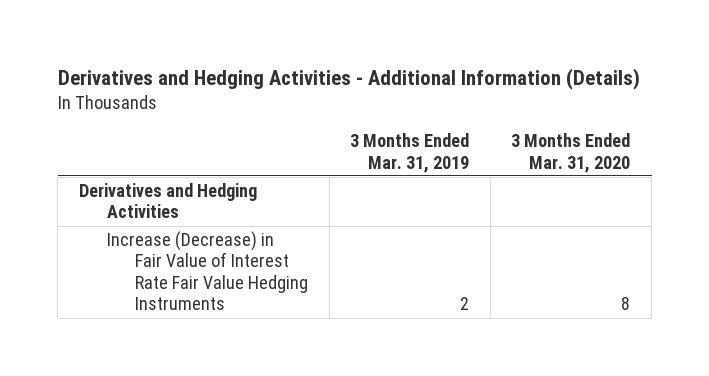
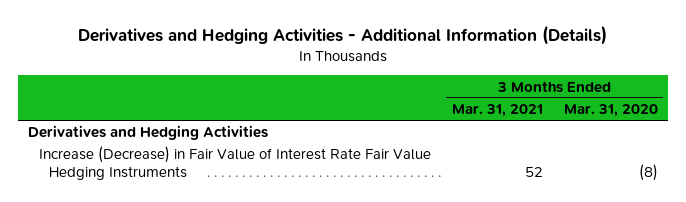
[350,133,470,173] 3 Months Ended Mar. 31, 2019 -> none
none -> [451,103,543,117] Mar. 31, 2021
[621,297,631,311] 8 -> [638,164,658,182] (8)

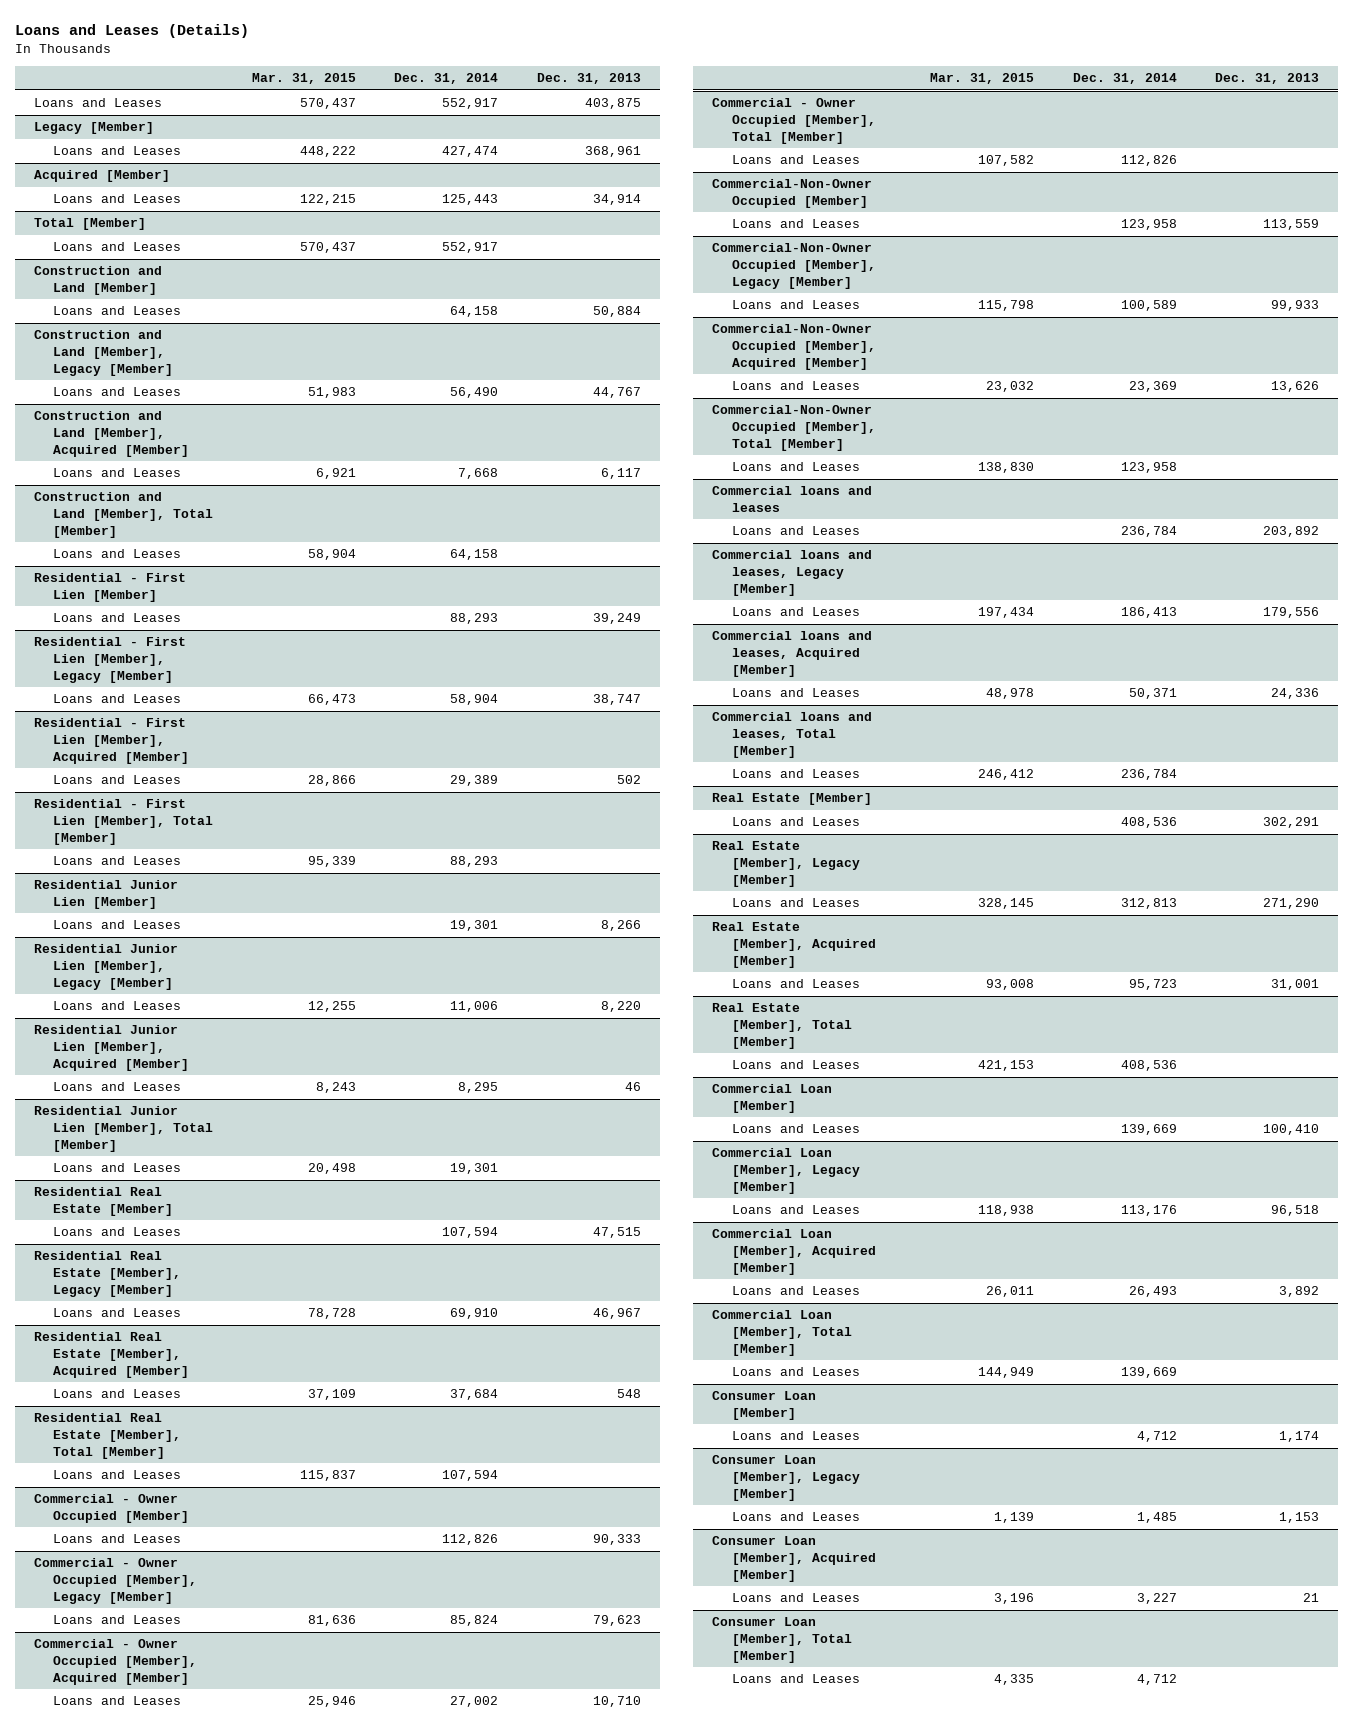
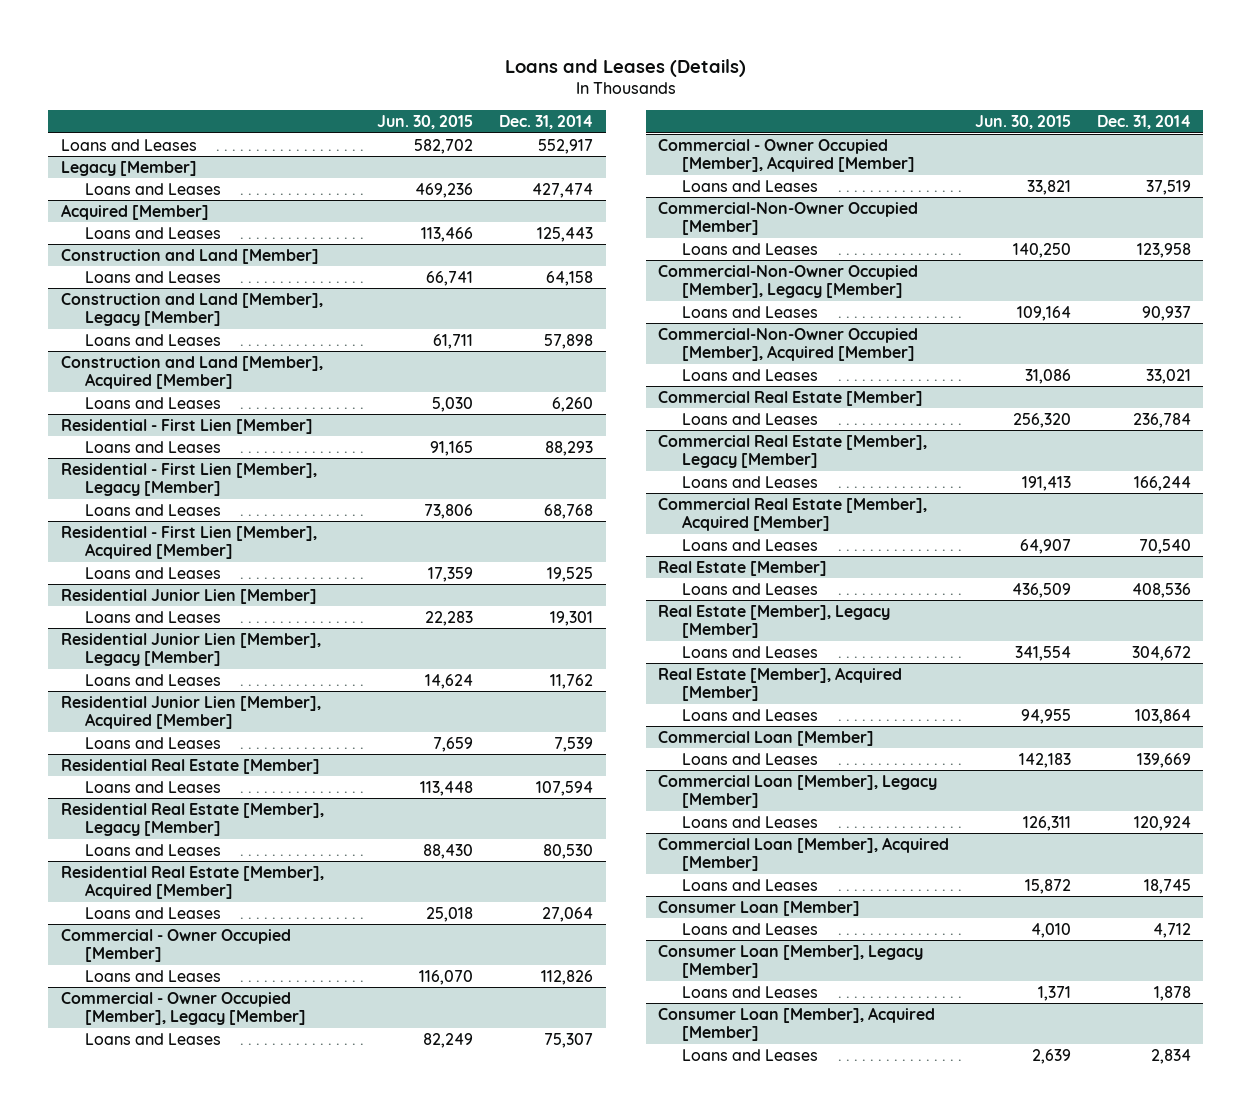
[251,73,356,85] Mar. 31, 2015 -> none
[536,73,641,85] Dec. 31, 2013 -> none
none -> [377,115,474,130] Jun. 30, 2015
[33,218,146,231] Total [Member] -> none
[53,242,182,252] Loans and Leases -> none
[450,387,499,399] 56,490 -> [543,333,593,349] 57,898
[33,492,214,538] Construction and Land [Member], Total [Member] -> none
[53,549,182,559] Loans and Leases -> none
[458,468,499,480] 7,668 -> [551,396,593,412] 6,260
[450,694,499,706] 58,904 -> [543,503,593,519] 68,768
[33,799,214,845] Residential - First Lien [Member], Total [Member] -> none
[53,856,182,866] Loans and Leases -> none
[450,775,499,787] 29,389 -> [546,566,593,582] 19,525
[450,1001,499,1013] 11,006 -> [549,673,593,689] 11,762
[33,1106,214,1152] Residential Junior Lien [Member], Total [Member] -> none
[53,1163,182,1173] Loans and Leases -> none
[458,1082,499,1094] 8,295 -> [553,736,593,752] 7,539
[450,1308,499,1320] 69,910 -> [542,843,593,859] 80,530
[33,1413,182,1459] Residential Real Estate [Member], Total [Member] -> none
[53,1470,182,1480] Loans and Leases -> none
[450,1389,499,1401] 37,684 -> [541,906,593,922] 27,064
[450,1615,499,1627] 85,824 -> [543,1032,593,1048] 75,307
[712,98,876,144] Commercial - Owner Occupied [Member], Total [Member] -> none
[731,155,860,165] Loans and Leases -> none
[450,1696,499,1708] 27,002 -> [1145,179,1191,195] 37,519
[1120,300,1177,312] 100,589 -> [1141,305,1191,321] 90,937
[712,405,876,451] Commercial-Non-Owner Occupied [Member], Total [Member] -> none
[731,462,860,472] Loans and Leases -> none
[731,526,860,536] Loans and Leases -> none
[712,550,873,596] Commercial loans and leases, Legacy [Member] -> none
[731,607,860,617] Loans and Leases -> none
[712,631,873,677] Commercial loans and leases, Acquired [Member] -> none
[731,688,860,698] Loans and Leases -> none
[712,712,873,758] Commercial loans and leases, Total [Member] -> none
[1128,381,1177,393] 23,369 -> [1145,368,1191,384] 33,021
[712,486,873,512] Commercial loans and leases -> [658,390,924,406] Commercial Real Estate [Member]
none -> [658,434,928,469] Commercial Real Estate [Member], Legacy [Member]
none -> [682,475,819,488] Loans and Leases
none -> [658,497,928,532] Commercial Real Estate [Member], Acquired [Member]
none -> [682,538,819,551] Loans and Leases
[1120,898,1177,910] 312,813 -> [1131,645,1191,661] 304,672
[712,1003,852,1049] Real Estate [Member], Total [Member] -> none
[731,1060,860,1070] Loans and Leases -> none
[1128,979,1177,991] 95,723 -> [1134,708,1191,724] 103,864
[1120,1205,1177,1217] 113,176 -> [1133,815,1191,831] 120,924
[712,1310,852,1356] Commercial Loan [Member], Total [Member] -> none
[731,1367,860,1377] Loans and Leases -> none
[1128,1286,1177,1298] 26,493 -> [1143,878,1191,894] 18,745
[1136,1512,1177,1524] 1,485 -> [1153,985,1191,1001] 1,878
[712,1617,852,1663] Consumer Loan [Member], Total [Member] -> none
[731,1674,860,1684] Loans and Leases -> none
[1136,1593,1177,1605] 3,227 -> [1150,1048,1191,1064] 2,834

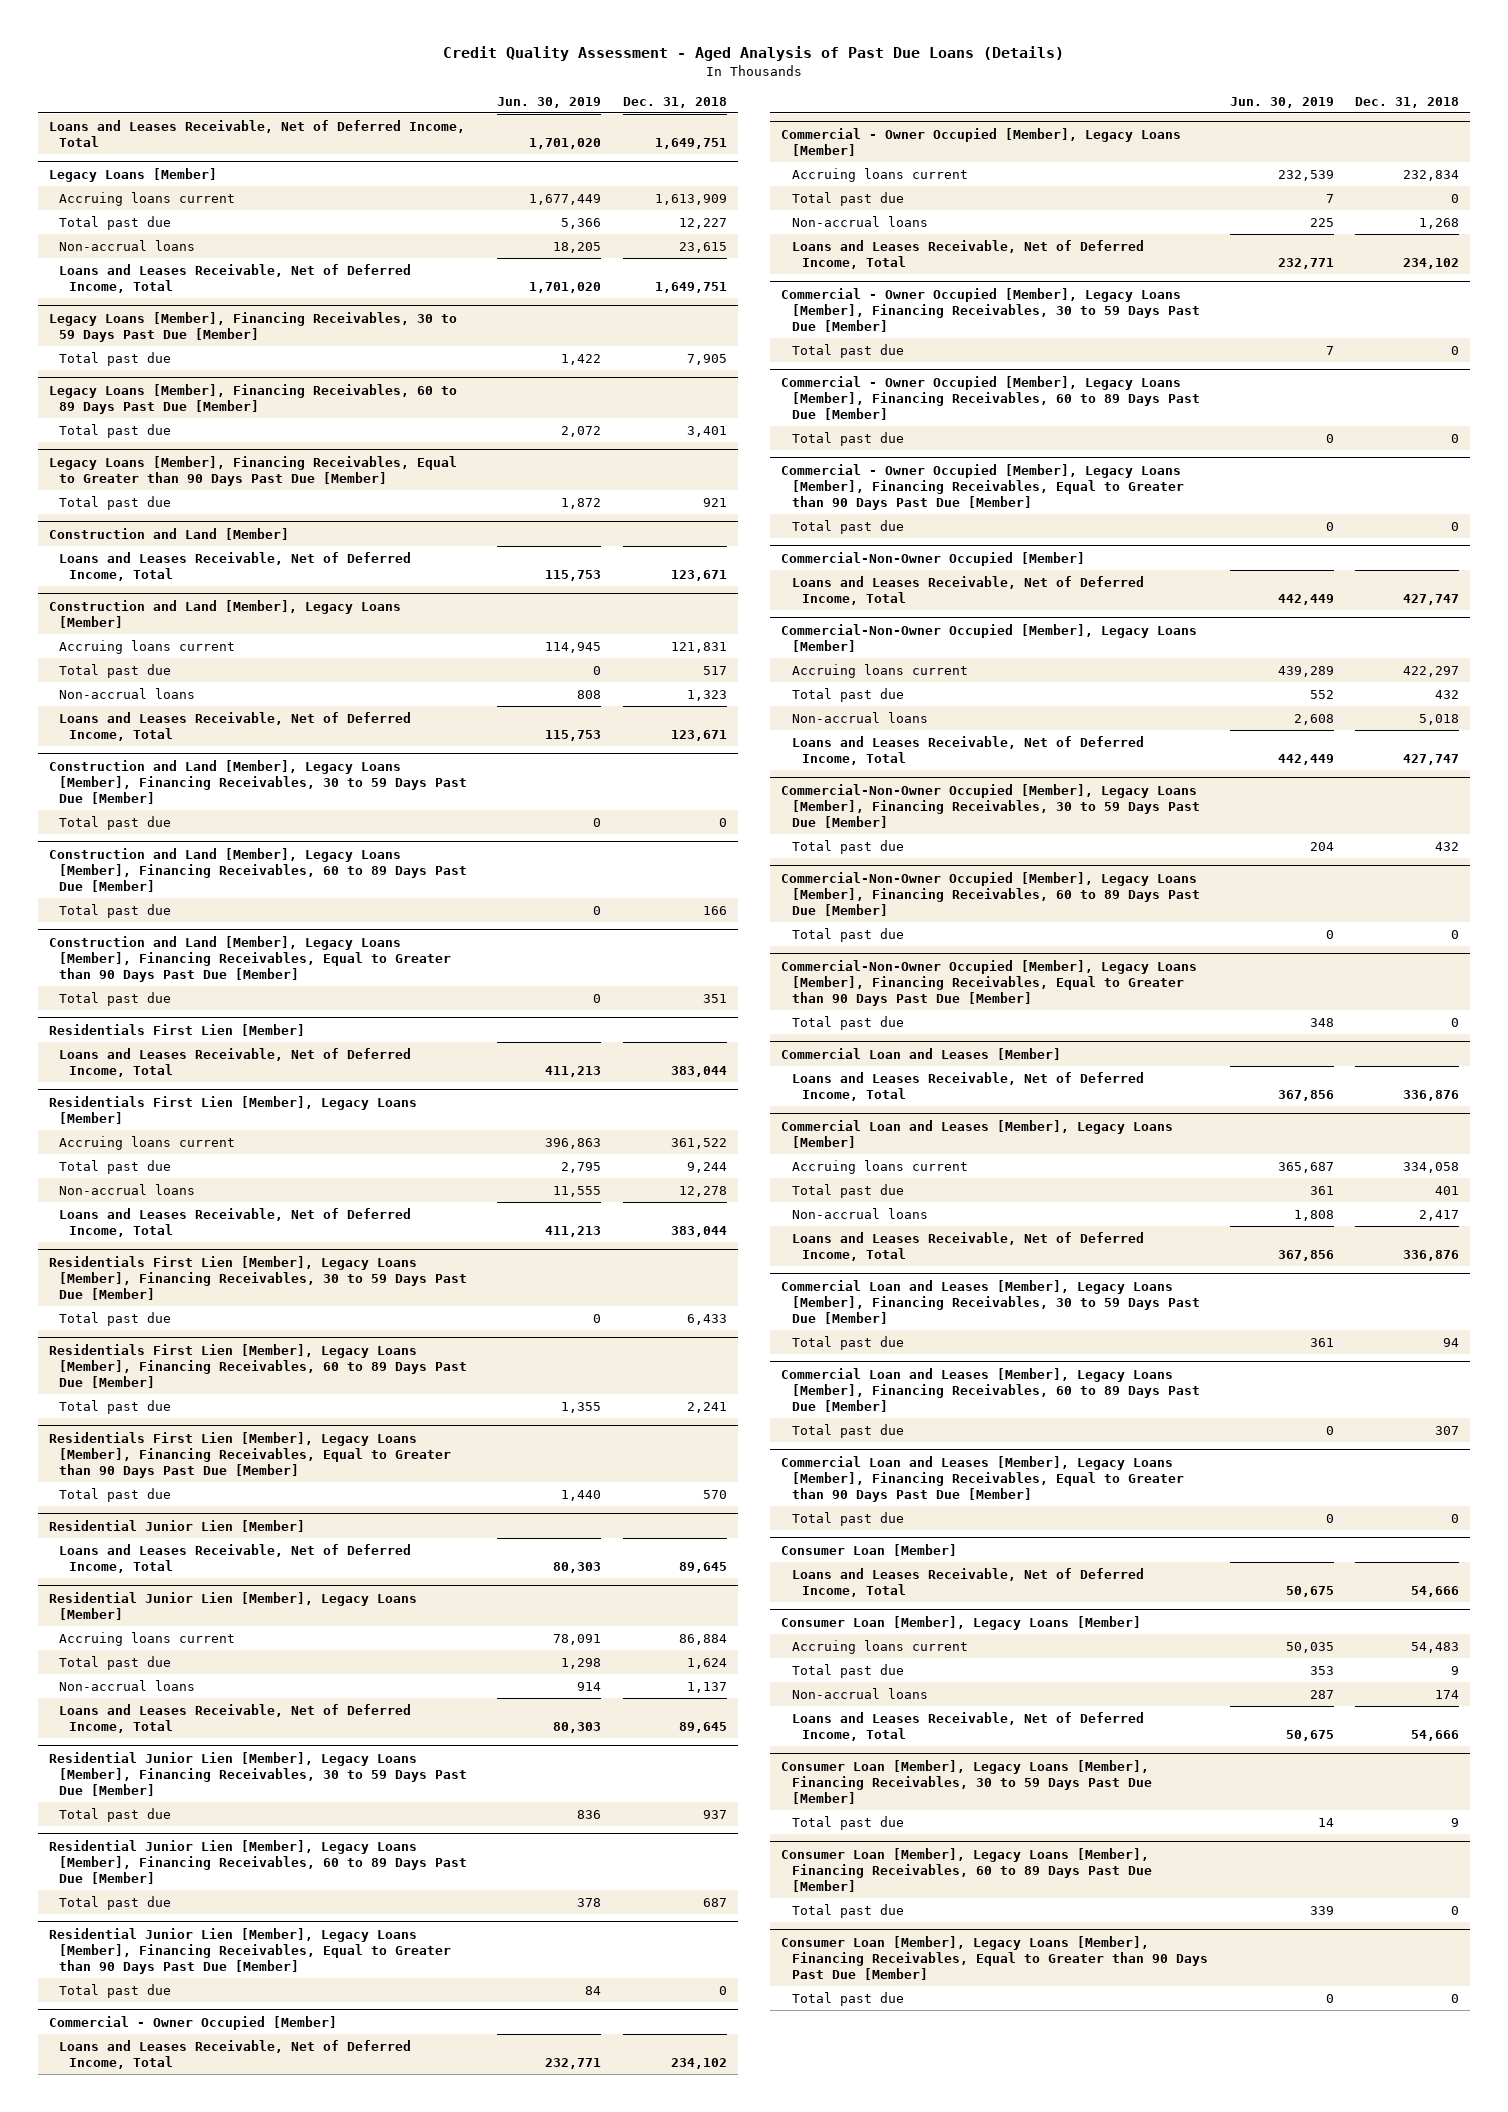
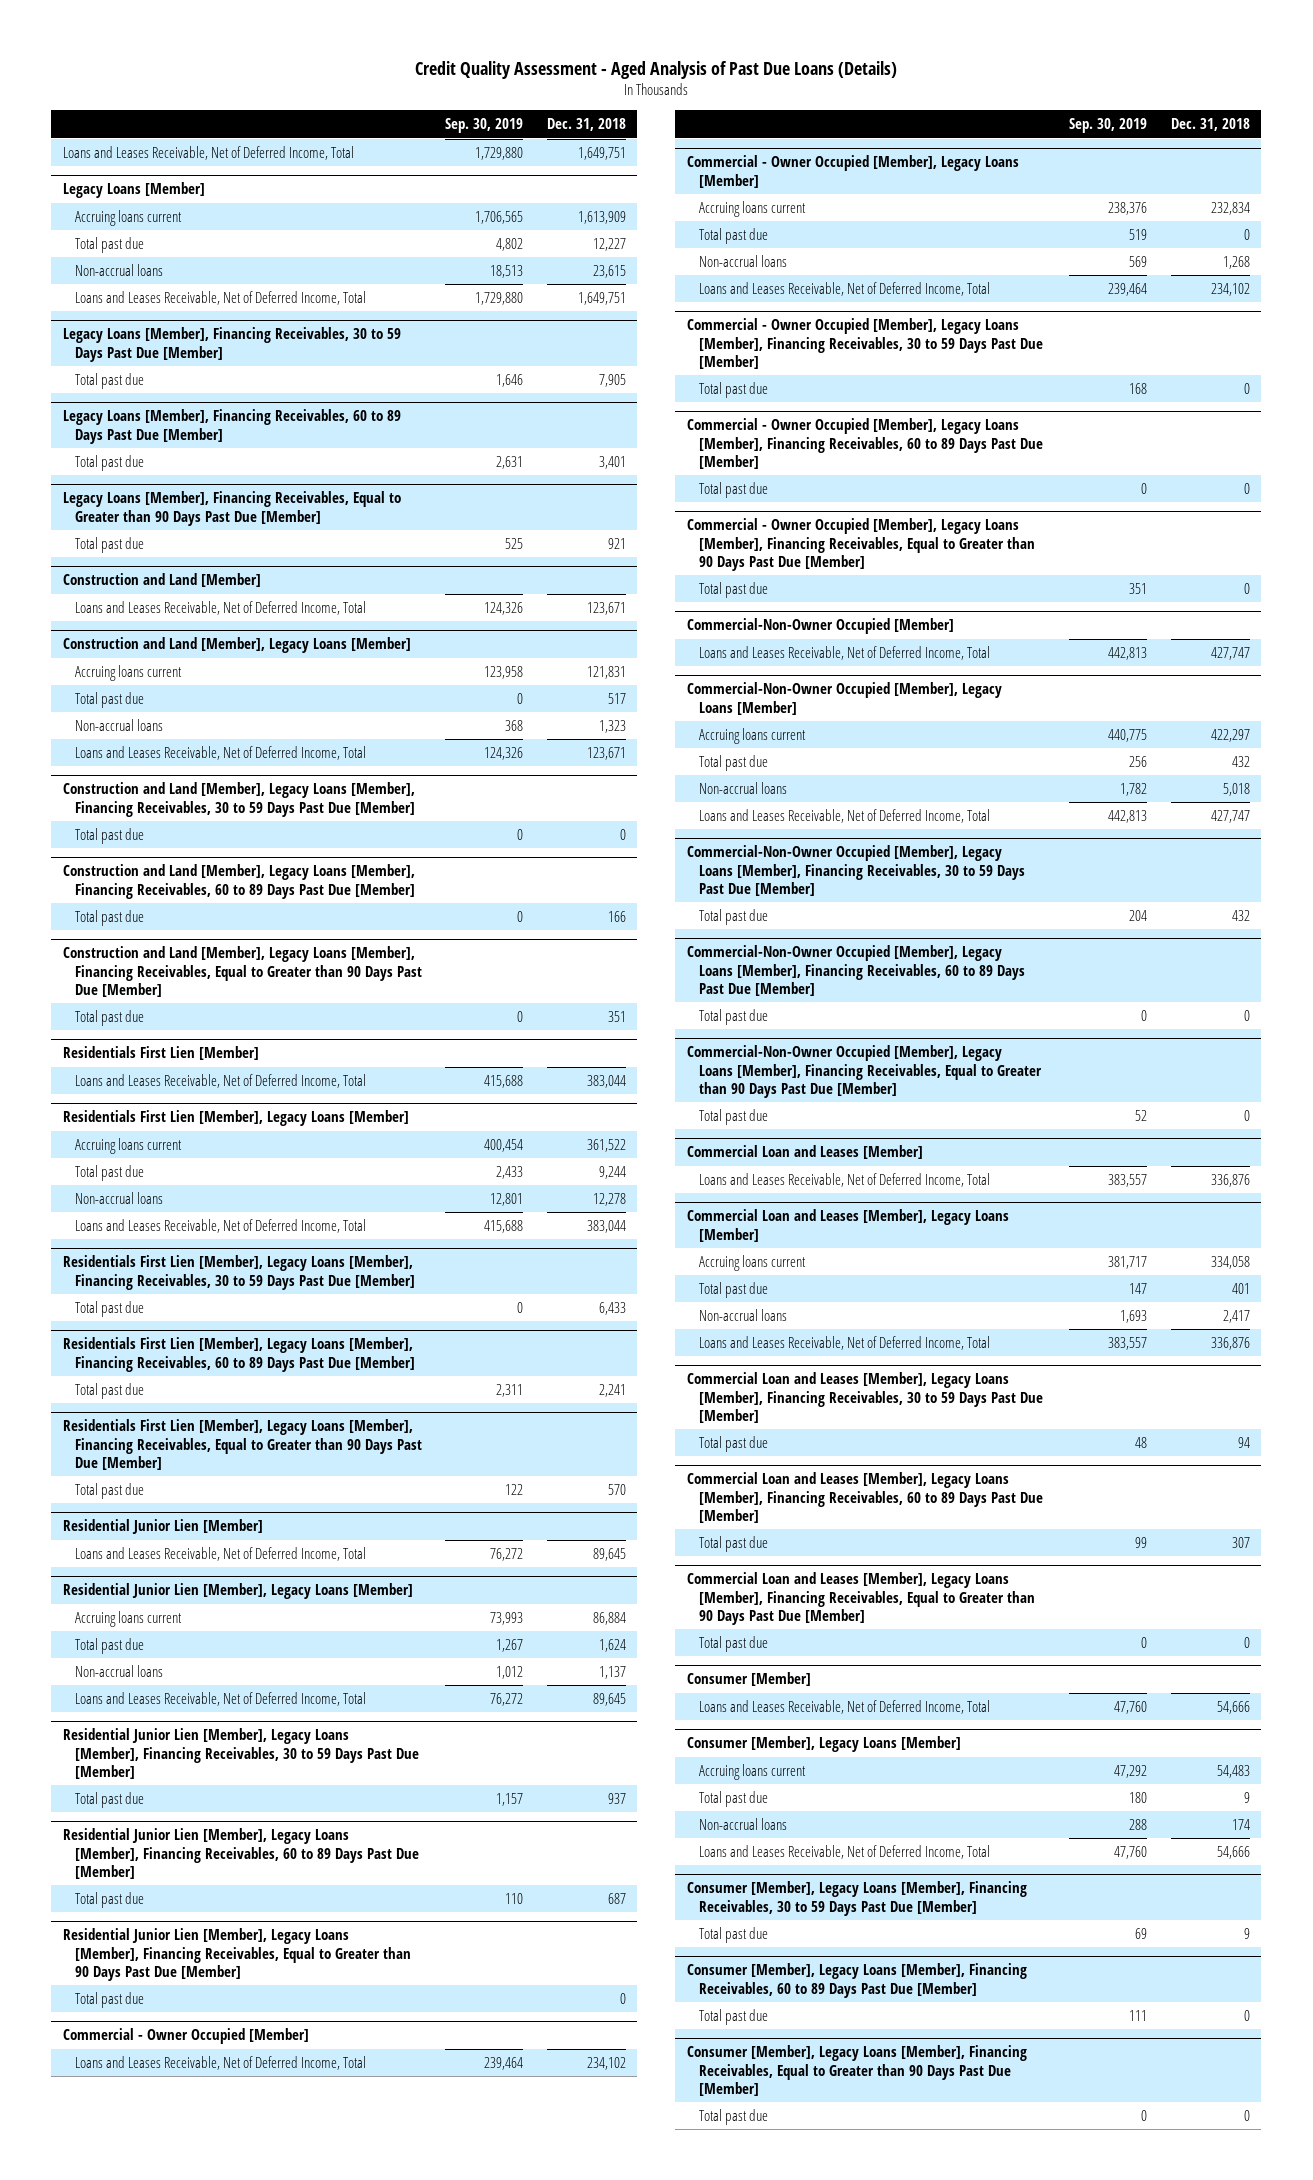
[497,96,602,108] Jun. 30, 2019 -> none
none -> [445,118,524,134] Sep. 30, 2019
[781,1543,958,1556] Consumer Loan [Member] -> [686,1672,811,1687] Consumer [Member]
[781,1615,1142,1630] Consumer Loan [Member], Legacy Loans [Member] -> [686,1736,961,1753] Consumer [Member], Legacy Loans [Member]
[781,1759,1152,1804] Consumer Loan [Member], Legacy Loans [Member], Financing Receivables, 30 to 59 Days Past Due [Member] -> [686,1881,1027,1916] Consumer [Member], Legacy Loans [Member], Financing Receivables, 30 to 59 Days Past Due [Member]
[781,1847,1152,1892] Consumer Loan [Member], Legacy Loans [Member], Financing Receivables, 60 to 89 Days Past Due [Member] -> [686,1963,1027,1998] Consumer [Member], Legacy Loans [Member], Financing Receivables, 60 to 89 Days Past Due [Member]
[781,1935,1208,1980] Consumer Loan [Member], Legacy Loans [Member], Financing Receivables, Equal to Greater than 90 Days Past Due [Member] -> [686,2045,1027,2097] Consumer [Member], Legacy Loans [Member], Financing Receivables, Equal to Greater than 90 Days Past Due [Member]

